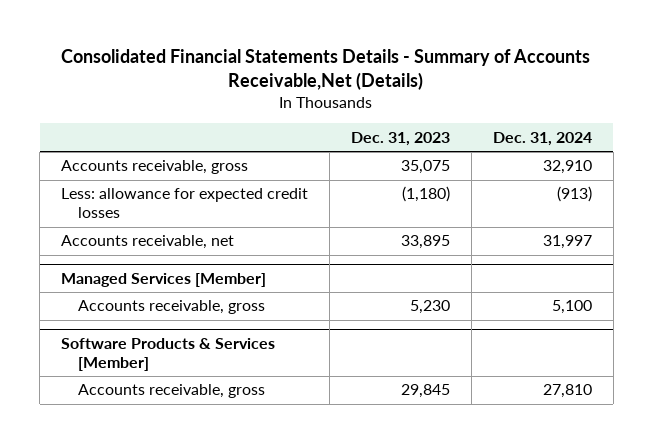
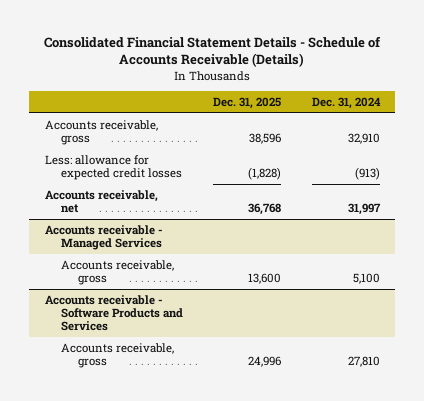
[61,49,591,91] Consolidated Financial Statements Details - Summary of Accounts Receivable,Net (Details) -> [44,35,382,68] Consolidated Financial Statement Details - Schedule of Accounts Receivable (Details)
[350,131,450,146] Dec. 31, 2023 -> none
none -> [213,96,282,109] Dec. 31, 2025
[61,272,267,287] Managed Services [Member] -> [44,224,163,250] Accounts receivable - Managed Services
[61,337,276,371] Software Products & Services [Member] -> [44,294,184,331] Accounts receivable - Software Products and Services

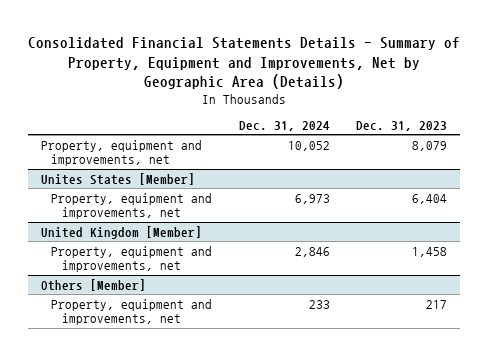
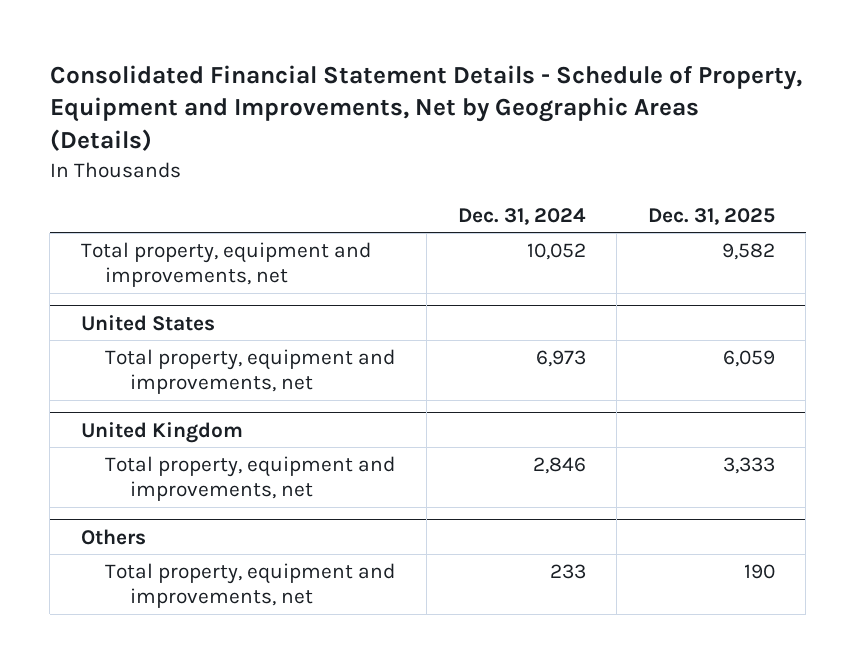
[27,37,460,90] Consolidated Financial Statements Details - Summary of Property, Equipment and Improvements, Net by Geographic Area (Details) -> [49,64,802,152] Consolidated Financial Statement Details - Schedule of Property, Equipment and Improvements, Net by Geographic Areas (Details)
[355,120,447,131] Dec. 31, 2023 -> none
none -> [647,207,775,225] Dec. 31, 2025
[40,139,202,167] Property, equipment and improvements, net -> [80,241,371,288] Total property, equipment and improvements, net
[40,172,195,185] Unites States [Member] -> [80,314,215,331] United States
[51,192,213,220] Property, equipment and improvements, net -> [105,348,396,395] Total property, equipment and improvements, net
[40,225,202,239] United Kingdom [Member] -> [80,421,243,443] United Kingdom
[51,245,213,273] Property, equipment and improvements, net -> [105,455,396,502] Total property, equipment and improvements, net
[40,278,146,291] Others [Member] -> [80,528,146,545] Others
[51,298,213,326] Property, equipment and improvements, net -> [105,562,396,609] Total property, equipment and improvements, net

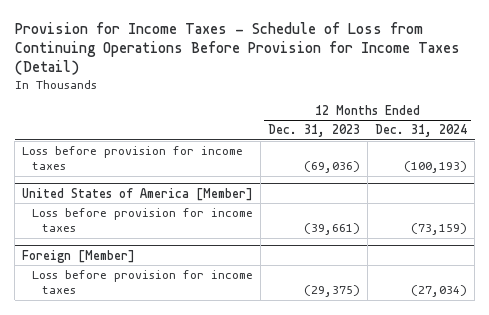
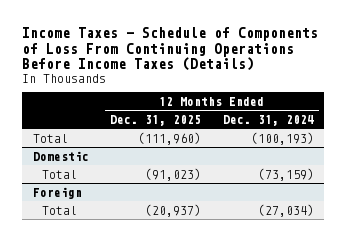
[14,21,460,76] Provision for Income Taxes - Schedule of Loss from Continuing Operations Before Provision for Income Taxes (Detail) -> [22,27,319,72] Income Taxes - Schedule of Components of Loss From Continuing Operations Before Income Taxes (Details)
[268,124,361,138] Dec. 31, 2023 -> none
none -> [110,114,202,126] Dec. 31, 2025
[22,145,244,171] Loss before provision for income taxes -> [33,133,69,143] Total
[22,187,254,201] United States of America [Member] -> [33,150,90,161] Domestic
[32,207,254,233] Loss before provision for income taxes -> [41,169,77,179] Total
[22,249,136,263] Foreign [Member] -> [33,186,83,199] Foreign
[32,269,254,295] Loss before provision for income taxes -> [41,205,77,215] Total

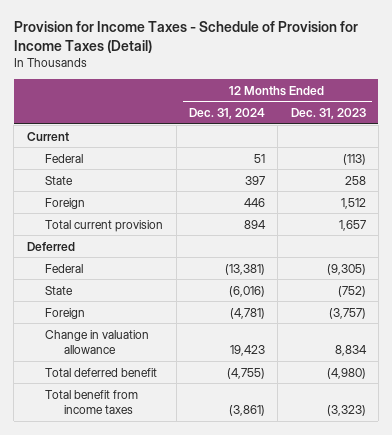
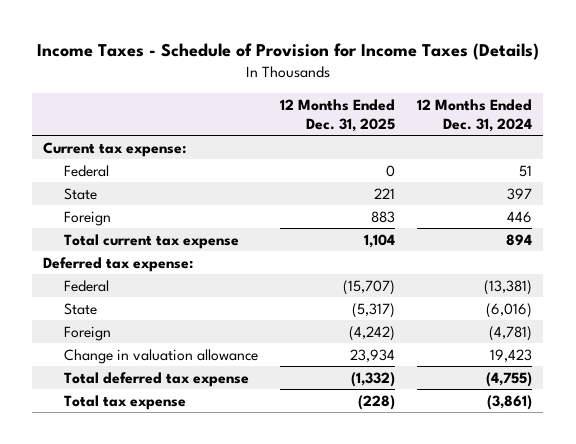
[13,21,358,53] Provision for Income Taxes - Schedule of Provision for Income Taxes (Detail) -> [36,43,539,61] Income Taxes - Schedule of Provision for Income Taxes (Details)
[290,108,366,120] Dec. 31, 2023 -> none
none -> [280,98,396,132] 12 Months Ended Dec. 31, 2025
[26,131,69,141] Current -> none
none -> [43,141,187,157] Current tax expense:
[26,241,75,251] Deferred -> none
[45,219,164,232] Total current provision -> [64,233,240,249] Total current tax expense
none -> [43,256,194,272] Deferred tax expense:
[45,367,158,377] Total deferred benefit -> [64,371,250,387] Total deferred tax expense
[45,389,139,415] Total benefit from income taxes -> [64,394,187,410] Total tax expense

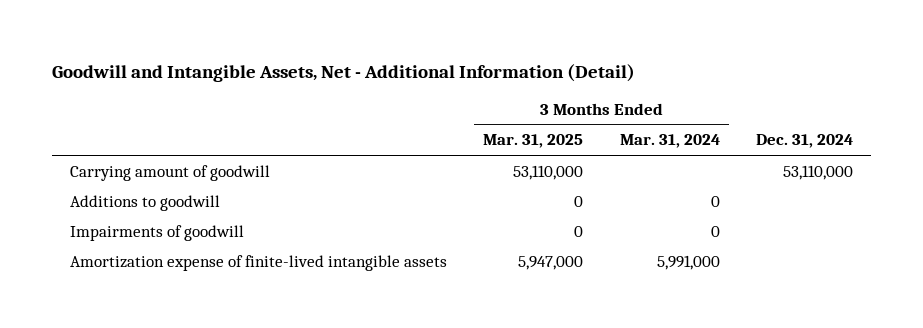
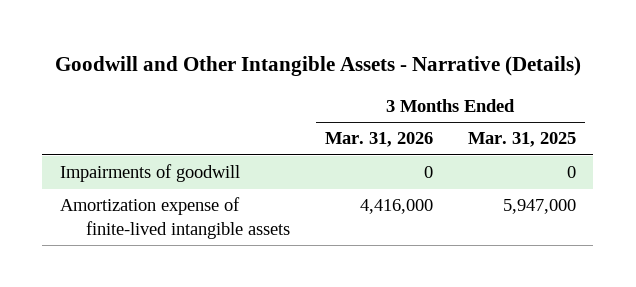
[51,63,635,82] Goodwill and Intangible Assets, Net - Additional Information (Detail) -> [54,56,581,77] Goodwill and Other Intangible Assets - Narrative (Details)
[619,134,720,149] Mar. 31, 2024 -> none
[756,134,854,149] Dec. 31, 2024 -> none
none -> [325,132,434,148] Mar. 31, 2026
[70,164,271,181] Carrying amount of goodwill -> none
[70,194,221,211] Additions to goodwill -> none

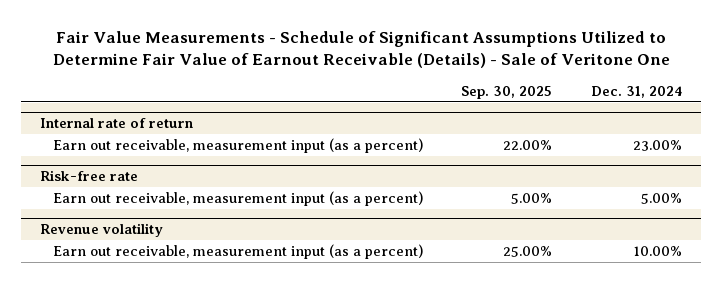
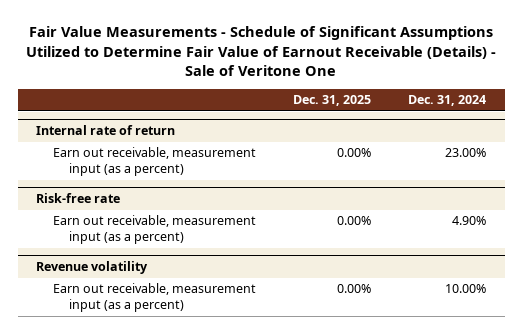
[461,85,553,99] Sep. 30, 2025 -> none
none -> [292,95,371,107] Dec. 31, 2025
[640,192,682,204] 5.00% -> [452,216,487,226] 4.90%

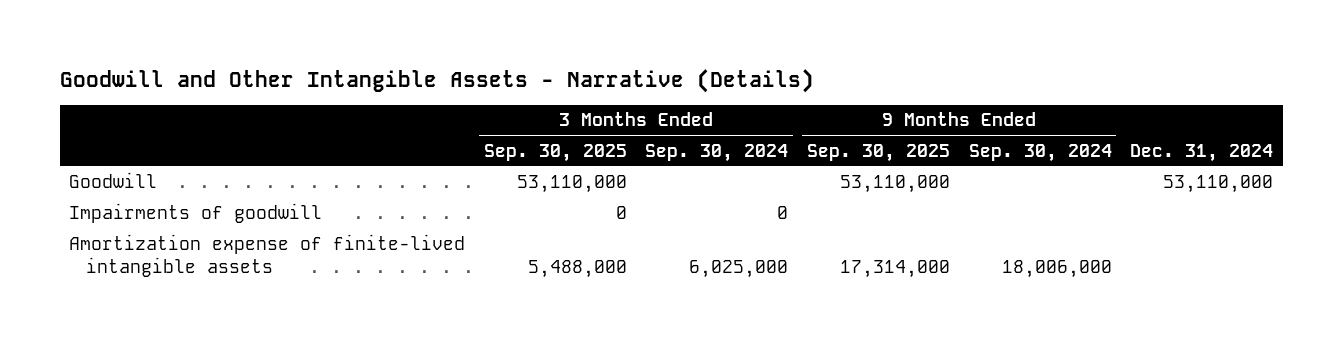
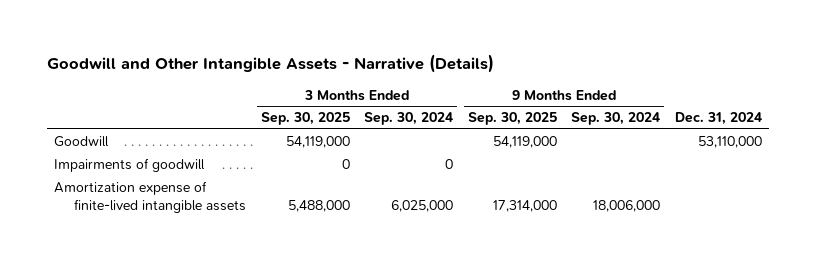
[516,175,627,194] 53,110,000 -> [285,136,350,149] 54,119,000
[840,175,951,194] 53,110,000 -> [492,136,557,149] 54,119,000

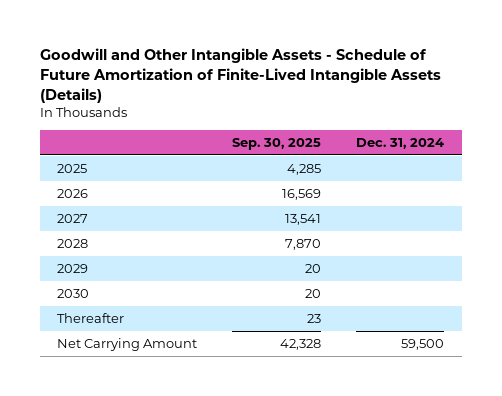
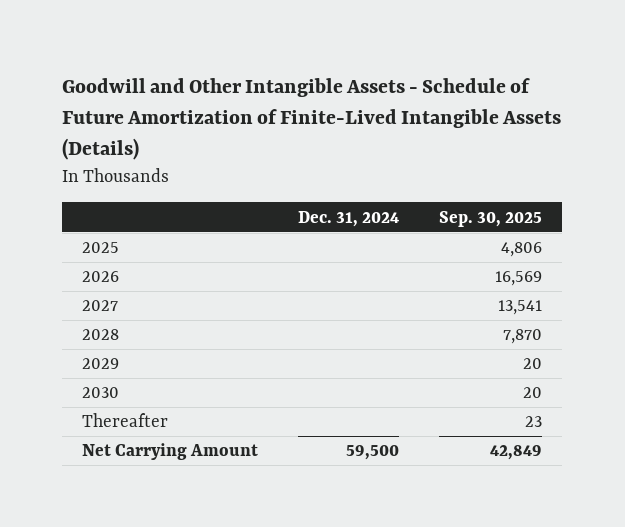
[287,163,322,175] 4,285 -> [501,242,543,258] 4,806
[280,338,322,350] 42,328 -> [490,445,543,461] 42,849

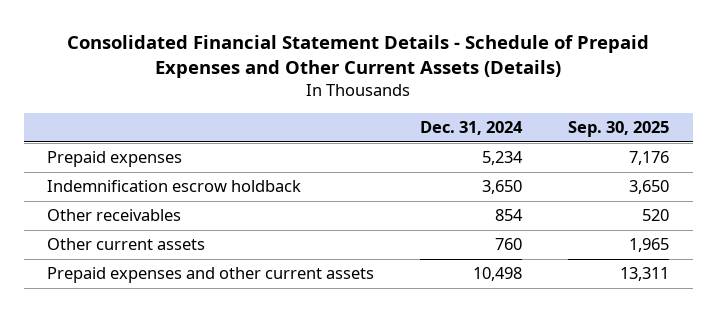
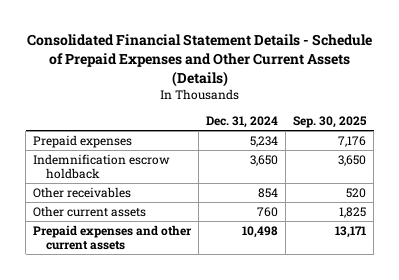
[629,238,670,253] 1,965 -> [339,206,367,218] 1,825
[620,267,670,282] 13,311 -> [335,225,367,238] 13,171

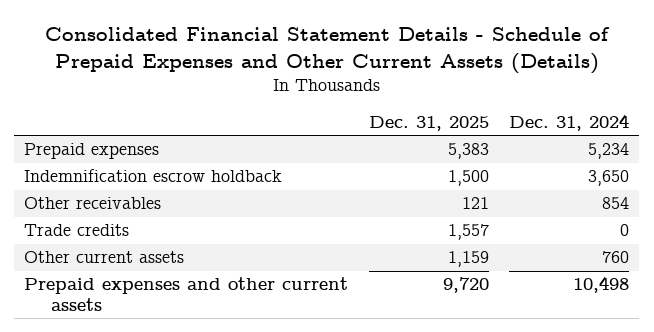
[293,116,368,129] Sep. 30, 2025 -> none
none -> [368,116,489,132] Dec. 31, 2025
none -> [24,224,130,237] Trade credits

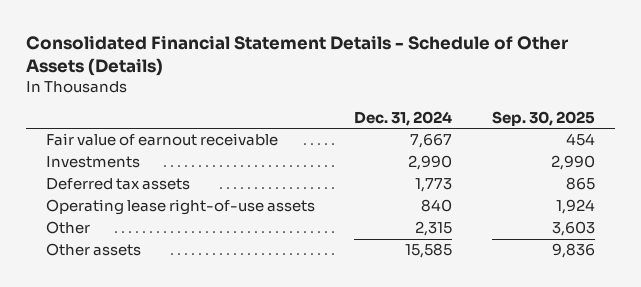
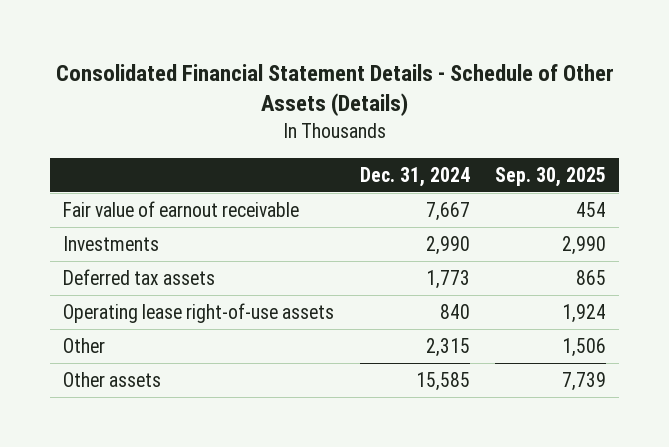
[552,221,596,237] 3,603 -> [562,338,607,358] 1,506
[552,243,596,259] 9,836 -> [562,372,607,392] 7,739

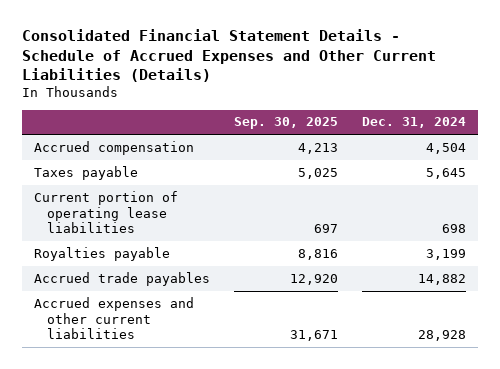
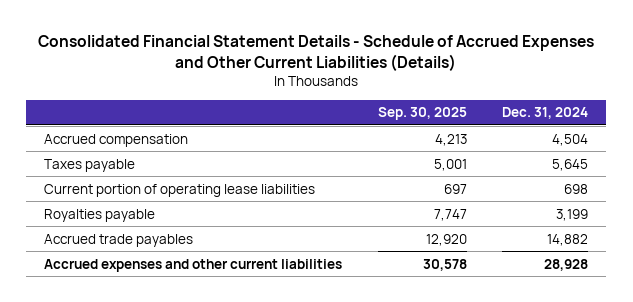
[297,167,338,179] 5,025 -> [433,158,467,171] 5,001
[297,248,338,260] 8,816 -> [433,208,467,221] 7,747
[289,330,338,342] 31,671 -> [422,258,467,271] 30,578

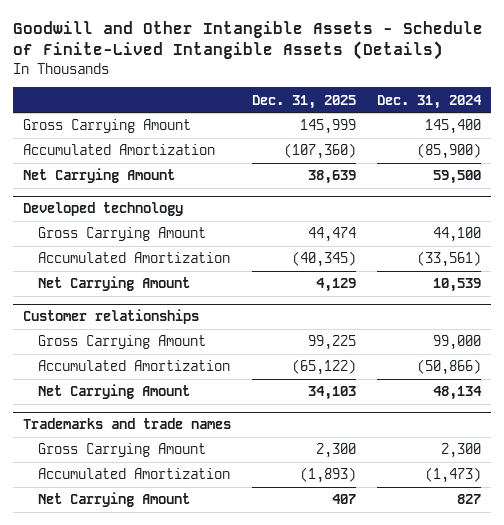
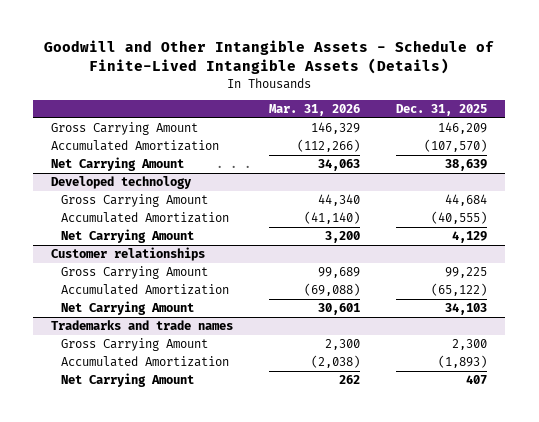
[376,94,482,109] Dec. 31, 2024 -> none
none -> [269,104,361,117] Mar. 31, 2026
[299,119,356,135] 145,999 -> [438,122,488,135] 146,209
[283,143,356,160] (107,360) -> [424,139,488,153] (107,570)
[307,227,356,243] 44,474 -> [445,194,488,207] 44,684
[291,251,356,268] (40,345) -> [431,211,488,225] (40,555)

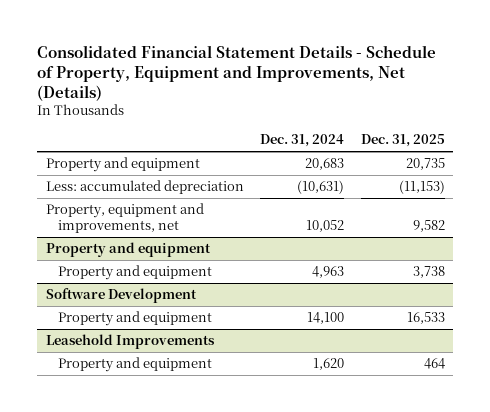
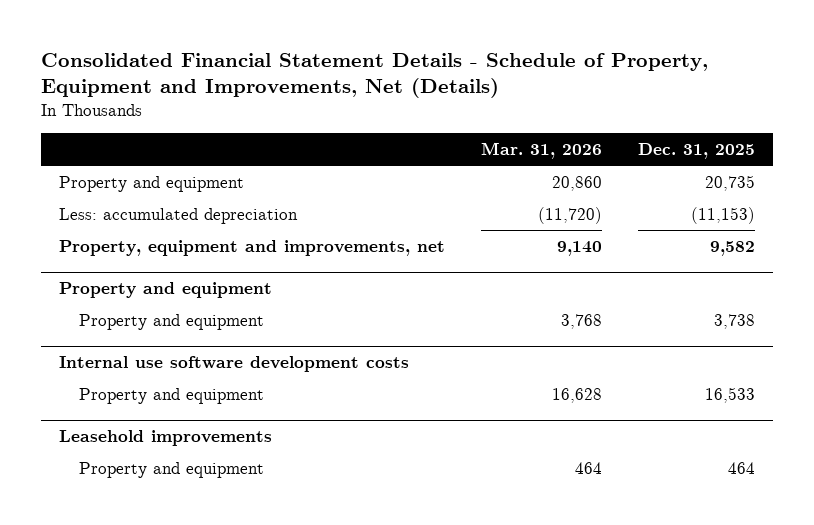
[260,134,345,148] Dec. 31, 2024 -> none
none -> [480,141,602,159] Mar. 31, 2026
[45,288,197,304] Software Development -> [58,356,409,373] Internal use software development costs
[45,334,215,350] Leasehold Improvements -> [58,430,272,447] Leasehold improvements

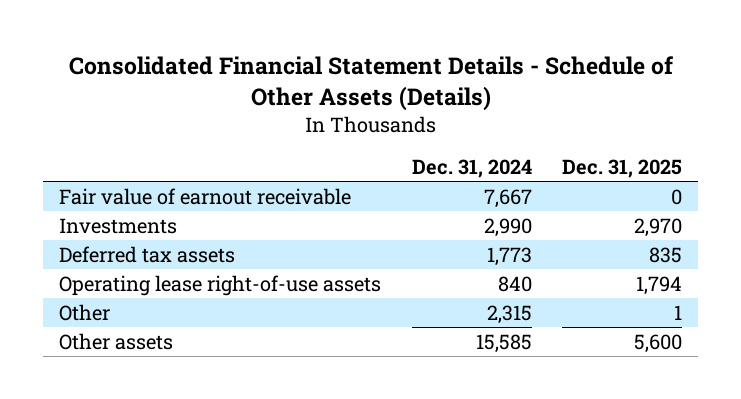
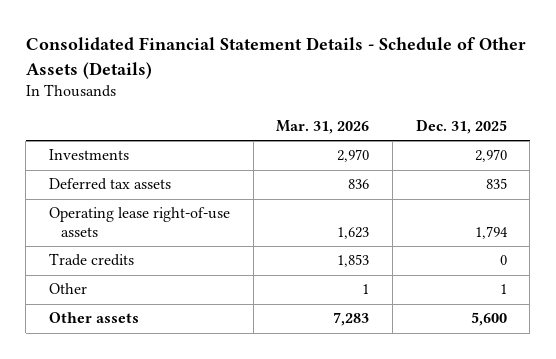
[411,158,532,178] Dec. 31, 2024 -> none
none -> [276,120,370,135] Mar. 31, 2026
[58,187,351,205] Fair value of earnout receivable -> none
none -> [48,253,134,267] Trade credits

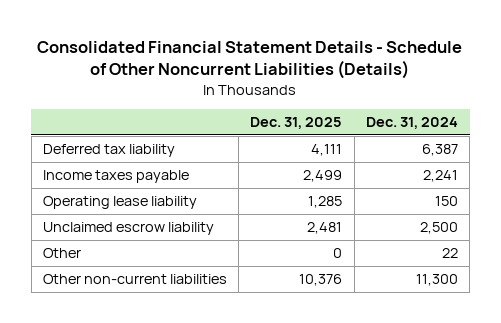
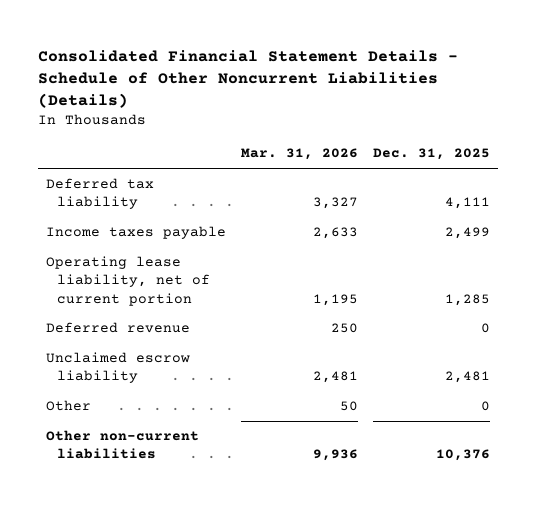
[365,117,458,130] Dec. 31, 2024 -> none
none -> [241,148,359,161] Mar. 31, 2026
[42,196,197,210] Operating lease liability -> [46,255,211,306] Operating lease liability, net of current portion
none -> [46,321,191,333] Deferred revenue

